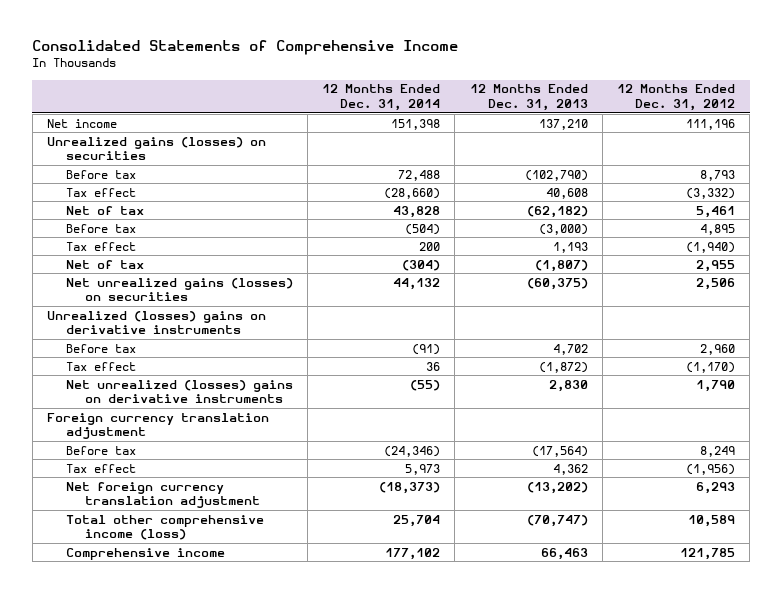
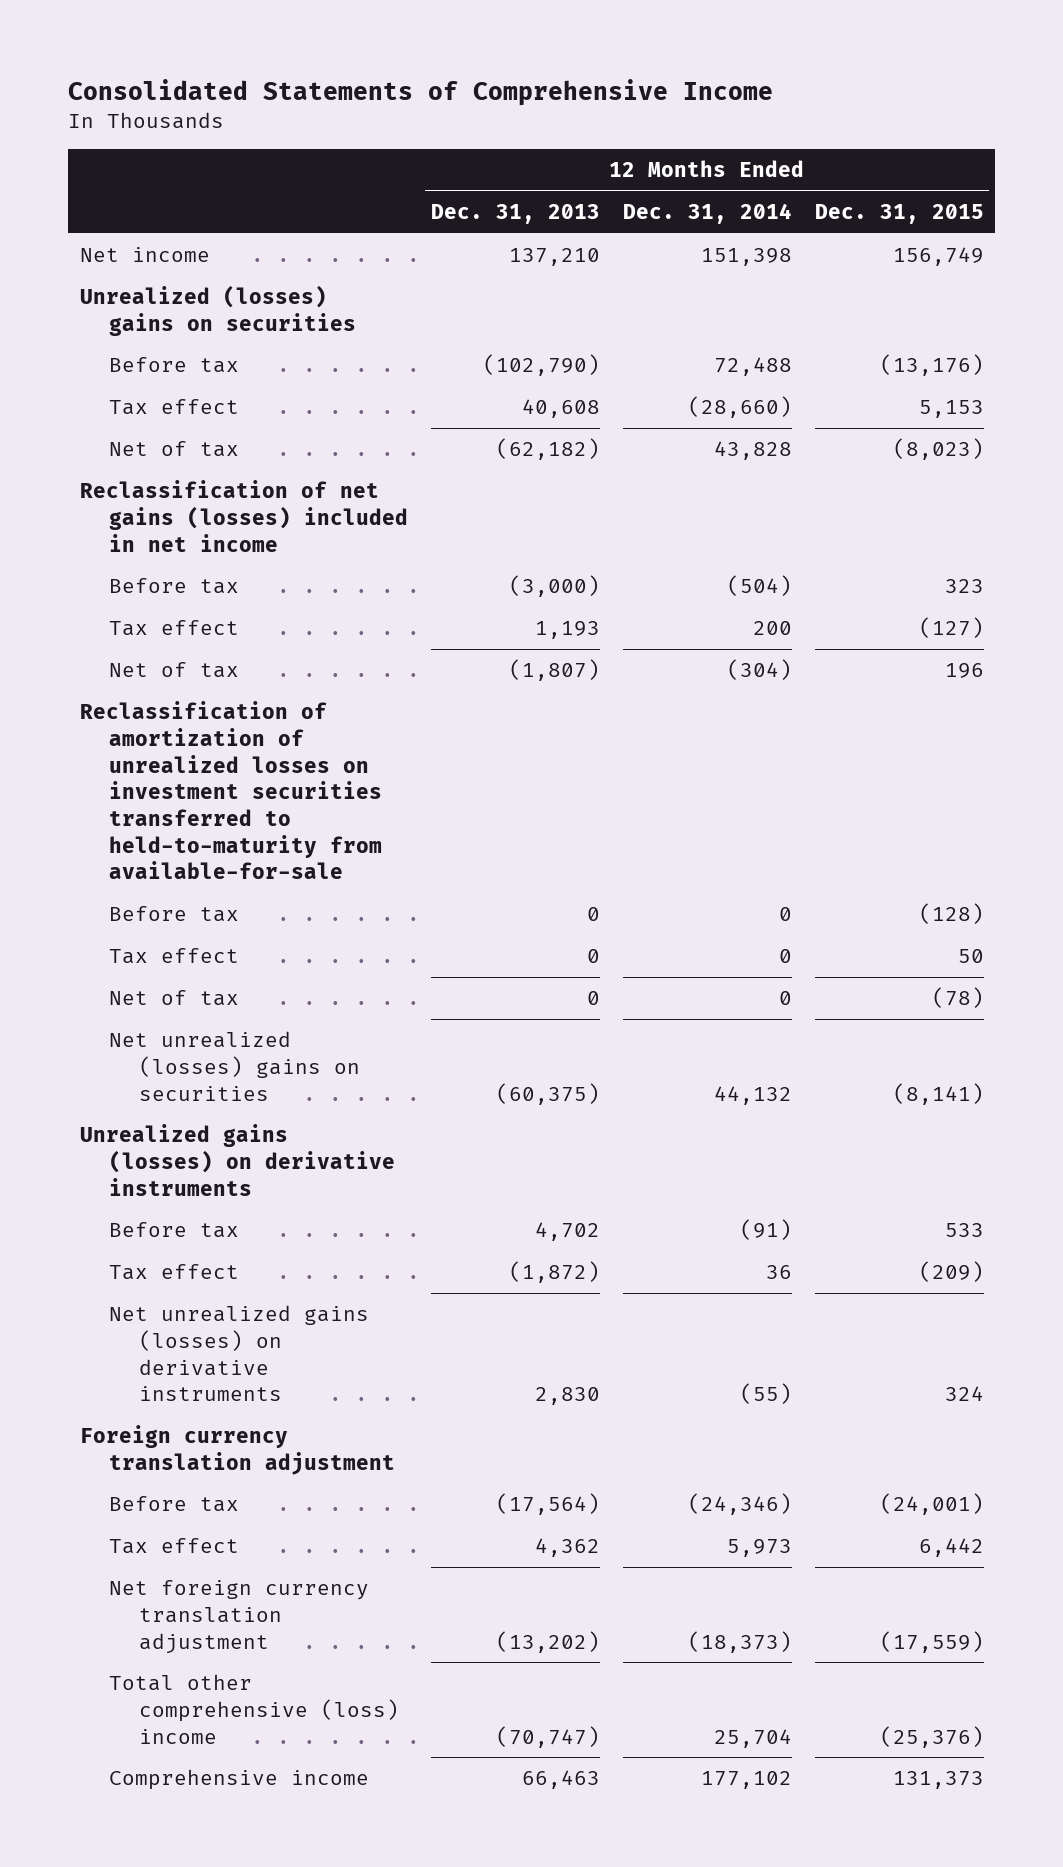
[616,84,735,112] 12 Months Ended Dec. 31, 2012 -> none
none -> [814,203,984,224] Dec. 31, 2015
[46,136,266,161] Unrealized gains (losses) on securities -> [79,285,357,336] Unrealized (losses) gains on securities
none -> [79,480,409,552] Reclassification of net gains (losses) included in net income
none -> [79,701,383,880] Reclassification of amortization of unrealized losses on investment securities transferred to held-to-maturity from available-for-sale
none -> [109,906,240,923] Before tax
none -> [109,948,240,965] Tax effect
none -> [109,990,240,1007] Net of tax
[66,277,294,302] Net unrealized gains (losses) on securities -> [109,1031,361,1101] Net unrealized (losses) gains on securities
[46,310,266,335] Unrealized (losses) gains on derivative instruments -> [79,1124,396,1196] Unrealized gains (losses) on derivative instruments
[66,379,294,404] Net unrealized (losses) gains on derivative instruments -> [109,1305,370,1402] Net unrealized gains (losses) on derivative instruments
[66,514,265,541] Total other comprehensive income (loss) -> [109,1674,400,1744] Total other comprehensive (loss) income

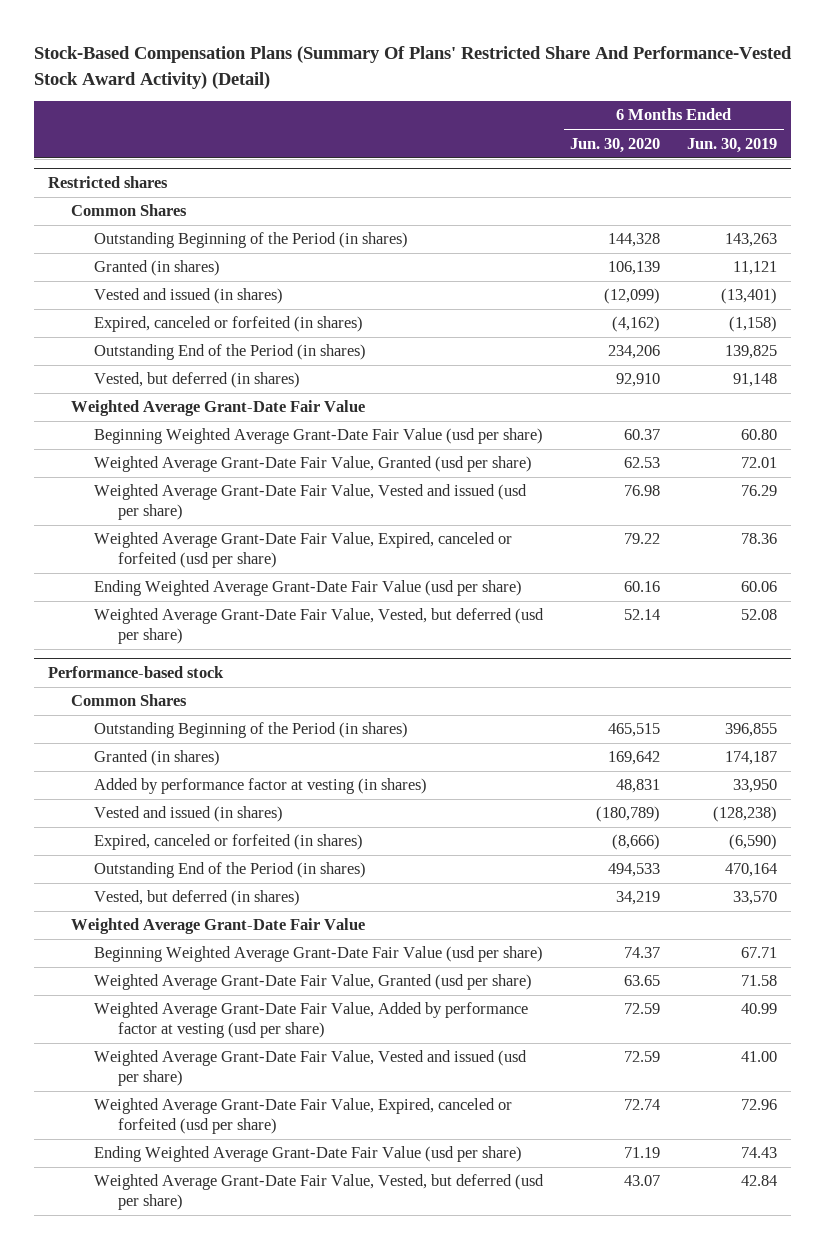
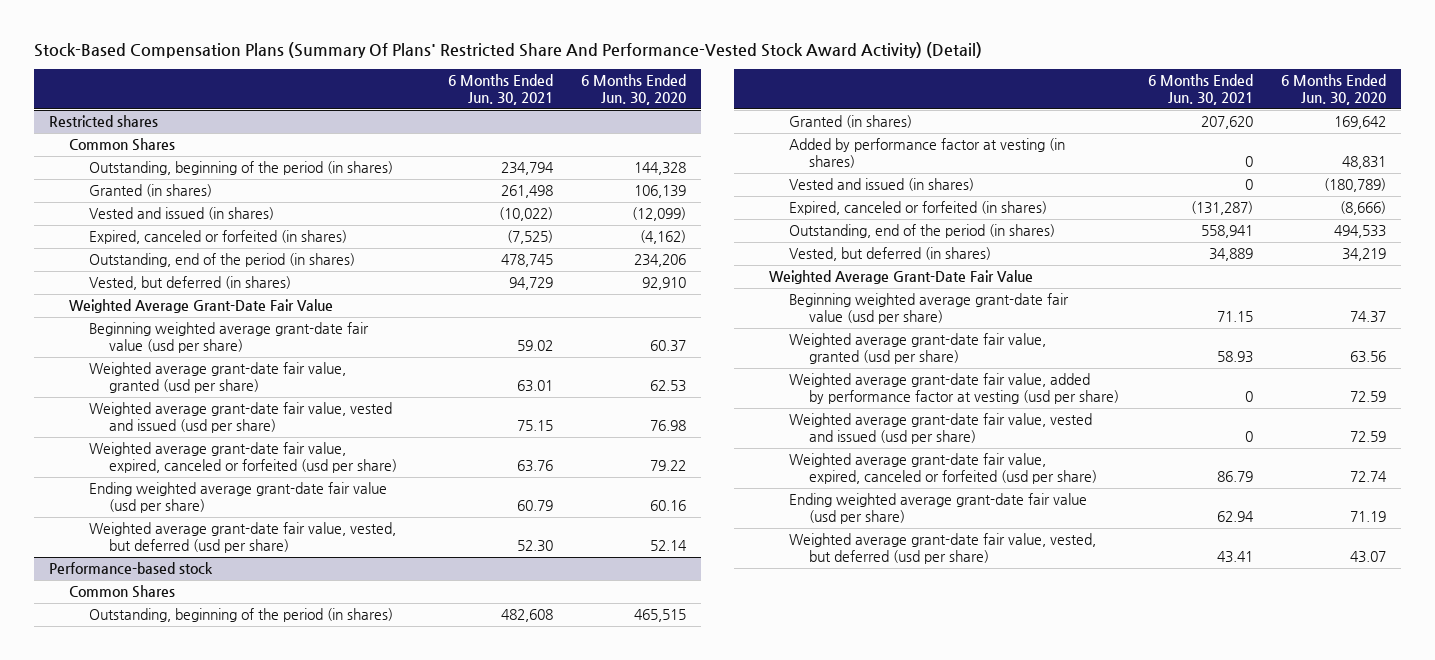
[687,137,778,153] Jun. 30, 2019 -> none
none -> [447,74,553,106] 6 Months Ended Jun. 30, 2021
[94,232,409,249] Outstanding Beginning of the Period (in shares) -> [88,161,393,176] Outstanding, beginning of the period (in shares)
[94,344,367,361] Outstanding End of the Period (in shares) -> [88,253,355,268] Outstanding, end of the period (in shares)
[94,428,544,445] Beginning Weighted Average Grant-Date Fair Value (usd per share) -> [88,322,369,354] Beginning weighted average grant-date fair value (usd per share)
[94,456,533,473] Weighted Average Grant-Date Fair Value, Granted (usd per share) -> [88,362,346,394] Weighted average grant-date fair value, granted (usd per share)
[94,484,528,521] Weighted Average Grant-Date Fair Value, Vested and issued (usd per share) -> [88,402,392,434] Weighted average grant-date fair value, vested and issued (usd per share)
[94,532,513,569] Weighted Average Grant-Date Fair Value, Expired, canceled or forfeited (usd per share) -> [88,442,398,474] Weighted average grant-date fair value, expired, canceled or forfeited (usd per share)
[94,580,523,597] Ending Weighted Average Grant-Date Fair Value (usd per share) -> [88,482,387,514] Ending weighted average grant-date fair value (usd per share)
[94,608,545,645] Weighted Average Grant-Date Fair Value, Vested, but deferred (usd per share) -> [88,522,396,554] Weighted average grant-date fair value, vested, but deferred (usd per share)
[94,722,409,739] Outstanding Beginning of the Period (in shares) -> [88,608,393,623] Outstanding, beginning of the period (in shares)
[94,862,367,879] Outstanding End of the Period (in shares) -> [788,224,1055,239] Outstanding, end of the period (in shares)
[94,946,544,963] Beginning Weighted Average Grant-Date Fair Value (usd per share) -> [788,293,1069,325] Beginning weighted average grant-date fair value (usd per share)
[94,974,533,991] Weighted Average Grant-Date Fair Value, Granted (usd per share) -> [788,333,1046,365] Weighted average grant-date fair value, granted (usd per share)
[624,975,661,987] 63.65 -> [1350,351,1387,364] 63.56
[94,1002,529,1039] Weighted Average Grant-Date Fair Value, Added by performance factor at vesting (usd per share) -> [788,373,1120,405] Weighted average grant-date fair value, added by performance factor at vesting (usd per share)
[94,1050,528,1087] Weighted Average Grant-Date Fair Value, Vested and issued (usd per share) -> [788,413,1092,445] Weighted average grant-date fair value, vested and issued (usd per share)
[94,1098,513,1135] Weighted Average Grant-Date Fair Value, Expired, canceled or forfeited (usd per share) -> [788,453,1098,485] Weighted average grant-date fair value, expired, canceled or forfeited (usd per share)
[94,1146,523,1163] Ending Weighted Average Grant-Date Fair Value (usd per share) -> [788,493,1087,525] Ending weighted average grant-date fair value (usd per share)
[94,1174,545,1211] Weighted Average Grant-Date Fair Value, Vested, but deferred (usd per share) -> [788,533,1096,565] Weighted average grant-date fair value, vested, but deferred (usd per share)

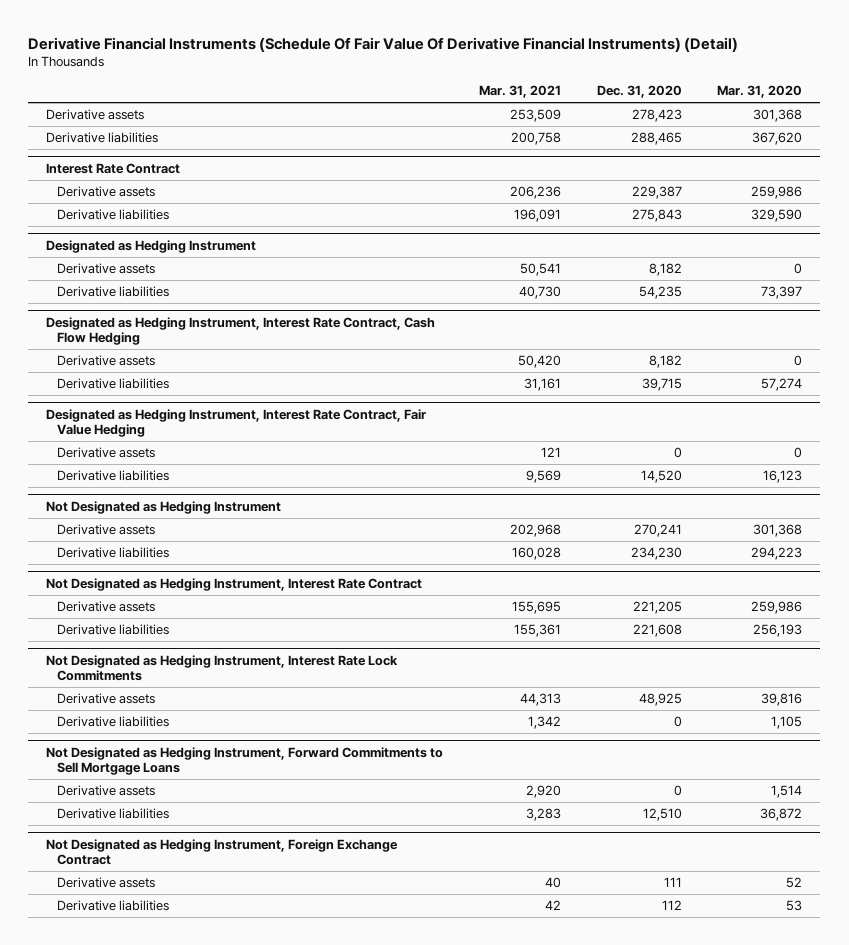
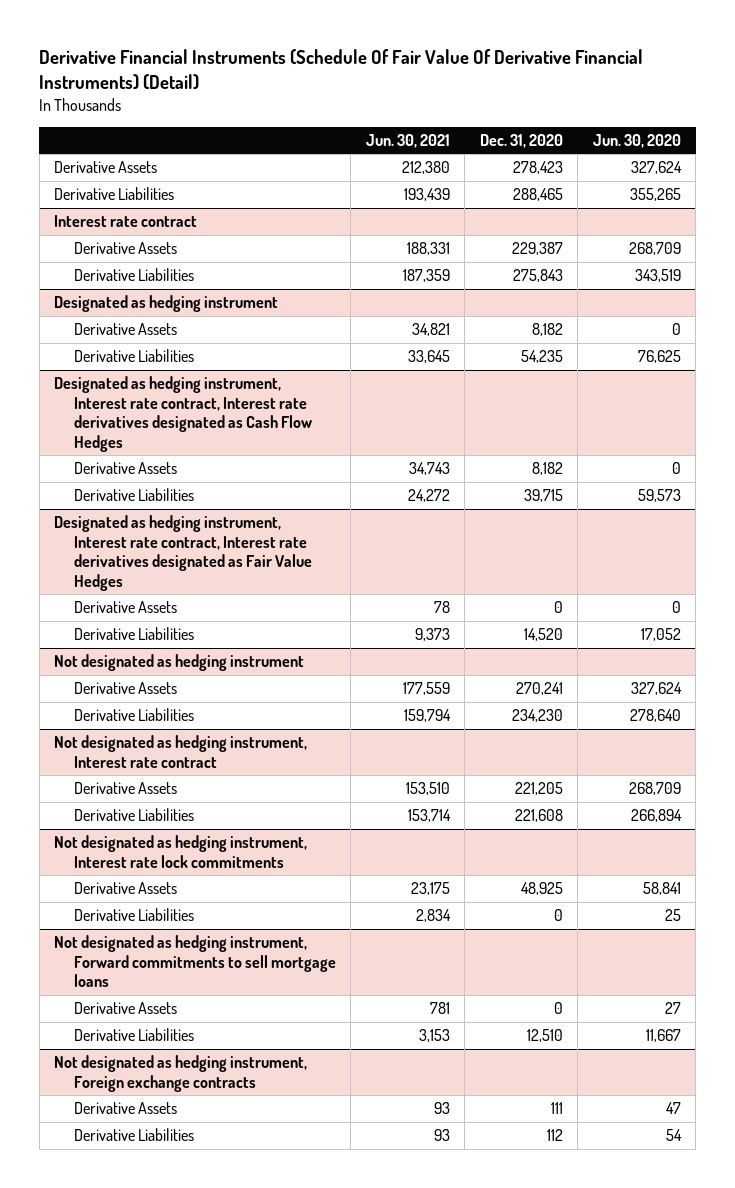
[478,85,561,99] Mar. 31, 2021 -> none
[717,85,803,99] Mar. 31, 2020 -> none
none -> [365,133,450,148] Jun. 30, 2021
none -> [592,133,681,148] Jun. 30, 2020
[46,109,145,121] Derivative assets -> [54,161,158,174] Derivative Assets
[46,132,159,144] Derivative liabilities -> [54,187,175,201] Derivative Liabilities
[46,162,181,174] Interest Rate Contract -> [54,215,198,228] Interest rate contract
[57,186,156,198] Derivative assets -> [73,242,177,255] Derivative Assets
[57,209,170,221] Derivative liabilities -> [73,268,194,282] Derivative Liabilities
[46,239,257,253] Designated as Hedging Instrument -> [54,295,279,313] Designated as hedging instrument
[57,263,156,275] Derivative assets -> [73,323,177,336] Derivative Assets
[57,286,170,298] Derivative liabilities -> [73,349,194,363] Derivative Liabilities
[46,316,436,345] Designated as Hedging Instrument, Interest Rate Contract, Cash Flow Hedging -> [54,376,312,452] Designated as hedging instrument, Interest rate contract, Interest rate derivatives designated as Cash Flow Hedges
[57,355,156,367] Derivative assets -> [73,462,177,475] Derivative Assets
[57,378,170,390] Derivative liabilities -> [73,488,194,502] Derivative Liabilities
[46,408,427,437] Designated as Hedging Instrument, Interest Rate Contract, Fair Value Hedging -> [54,515,312,591] Designated as hedging instrument, Interest rate contract, Interest rate derivatives designated as Fair Value Hedges
[57,447,156,459] Derivative assets -> [73,601,177,614] Derivative Assets
[57,470,170,482] Derivative liabilities -> [73,627,194,641] Derivative Liabilities
[46,500,282,514] Not Designated as Hedging Instrument -> [54,654,305,672] Not designated as hedging instrument
[57,524,156,536] Derivative assets -> [73,682,177,695] Derivative Assets
[57,547,170,559] Derivative liabilities -> [73,708,194,722] Derivative Liabilities
[46,577,423,591] Not Designated as Hedging Instrument, Interest Rate Contract -> [54,735,308,768] Not designated as hedging instrument, Interest rate contract
[57,601,156,613] Derivative assets -> [73,782,177,795] Derivative Assets
[57,624,170,636] Derivative liabilities -> [73,808,194,822] Derivative Liabilities
[46,654,399,681] Not Designated as Hedging Instrument, Interest Rate Lock Commitments -> [54,835,308,868] Not designated as hedging instrument, Interest rate lock commitments
[57,693,156,705] Derivative assets -> [73,882,177,895] Derivative Assets
[57,716,170,728] Derivative liabilities -> [73,908,194,922] Derivative Liabilities
[46,746,444,775] Not Designated as Hedging Instrument, Forward Commitments to Sell Mortgage Loans -> [54,935,336,988] Not designated as hedging instrument, Forward commitments to sell mortgage loans
[57,785,156,797] Derivative assets -> [73,1002,177,1015] Derivative Assets
[57,808,170,820] Derivative liabilities -> [73,1028,194,1042] Derivative Liabilities
[46,838,399,865] Not Designated as Hedging Instrument, Foreign Exchange Contract -> [54,1055,308,1092] Not designated as hedging instrument, Foreign exchange contracts
[57,877,156,889] Derivative assets -> [73,1102,177,1115] Derivative Assets
[57,900,170,912] Derivative liabilities -> [73,1128,194,1142] Derivative Liabilities

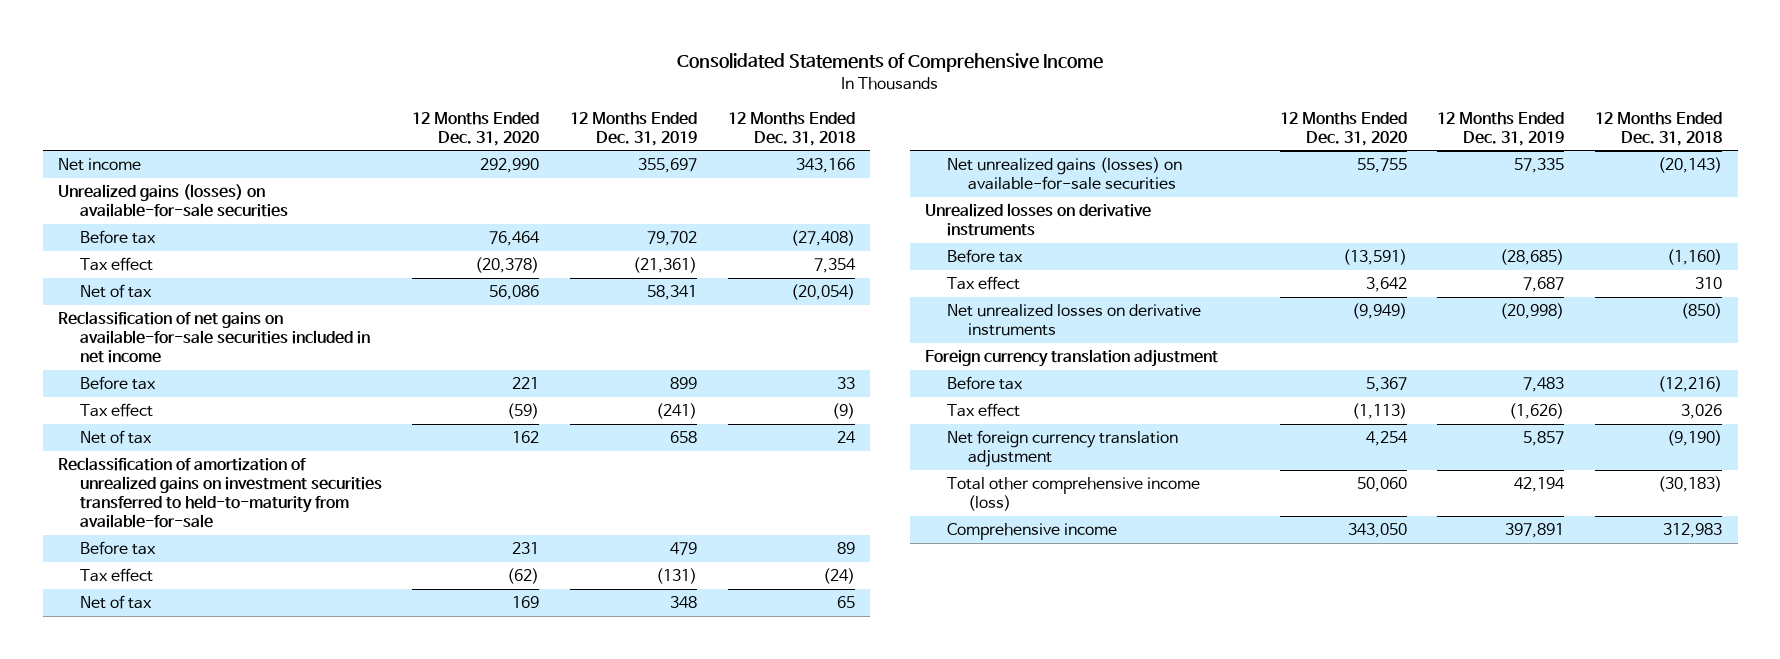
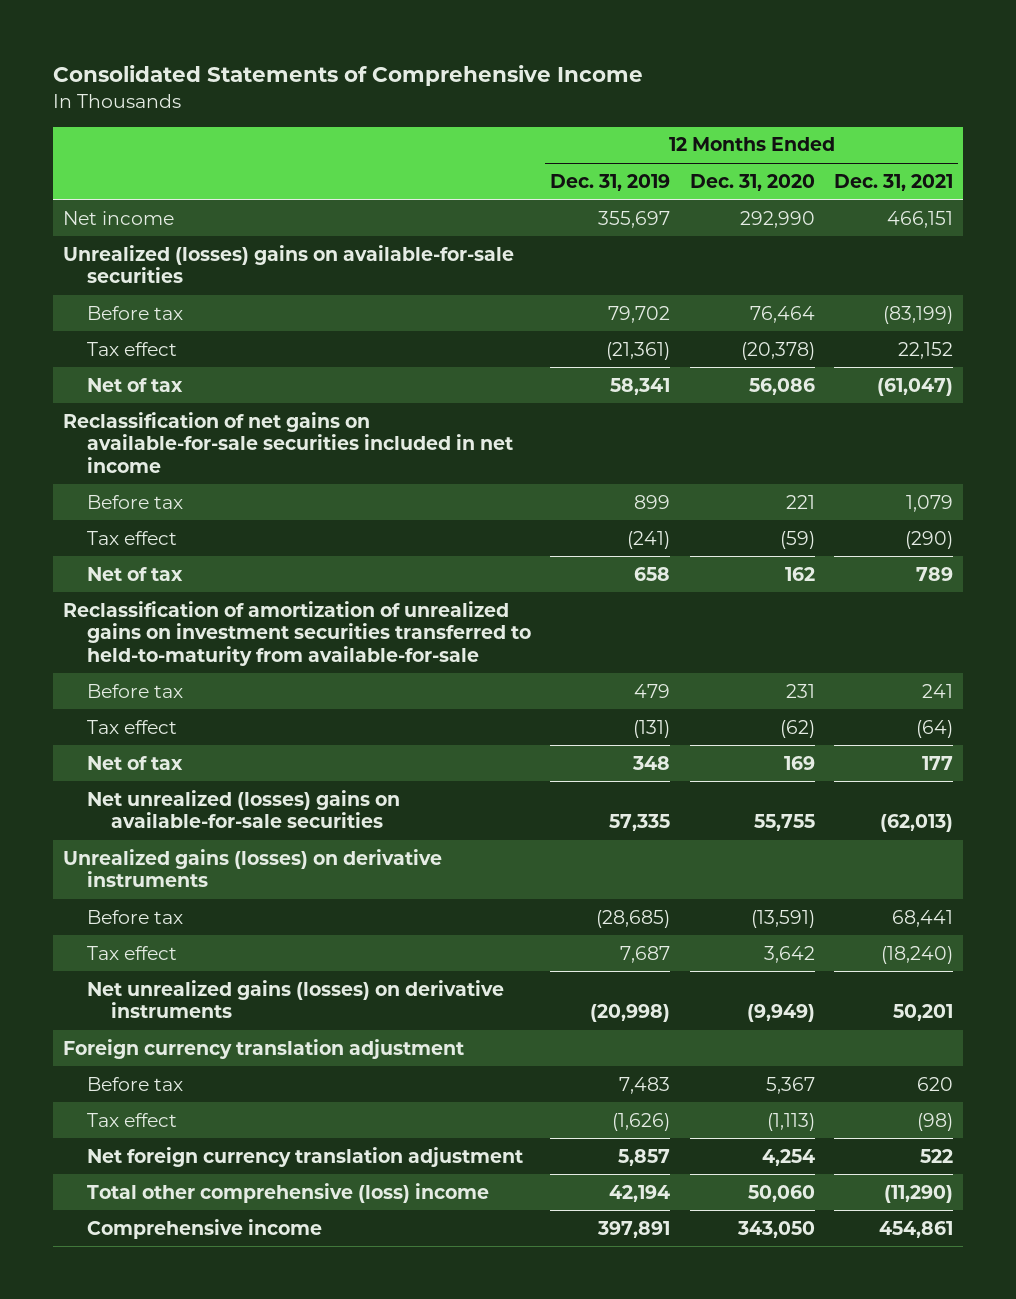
[727,111,855,146] 12 Months Ended Dec. 31, 2018 -> none
none -> [833,173,953,191] Dec. 31, 2021
[58,184,288,218] Unrealized gains (losses) on available-for-sale securities -> [62,244,514,284] Unrealized (losses) gains on available-for-sale securities
[946,157,1182,191] Net unrealized gains (losses) on available-for-sale securities -> [86,789,400,829] Net unrealized (losses) gains on available-for-sale securities
[925,203,1152,237] Unrealized losses on derivative instruments -> [62,848,442,888] Unrealized gains (losses) on derivative instruments
[946,304,1201,337] Net unrealized losses on derivative instruments -> [86,979,504,1019] Net unrealized gains (losses) on derivative instruments
[946,477,1200,512] Total other comprehensive income (loss) -> [86,1182,489,1203] Total other comprehensive (loss) income

